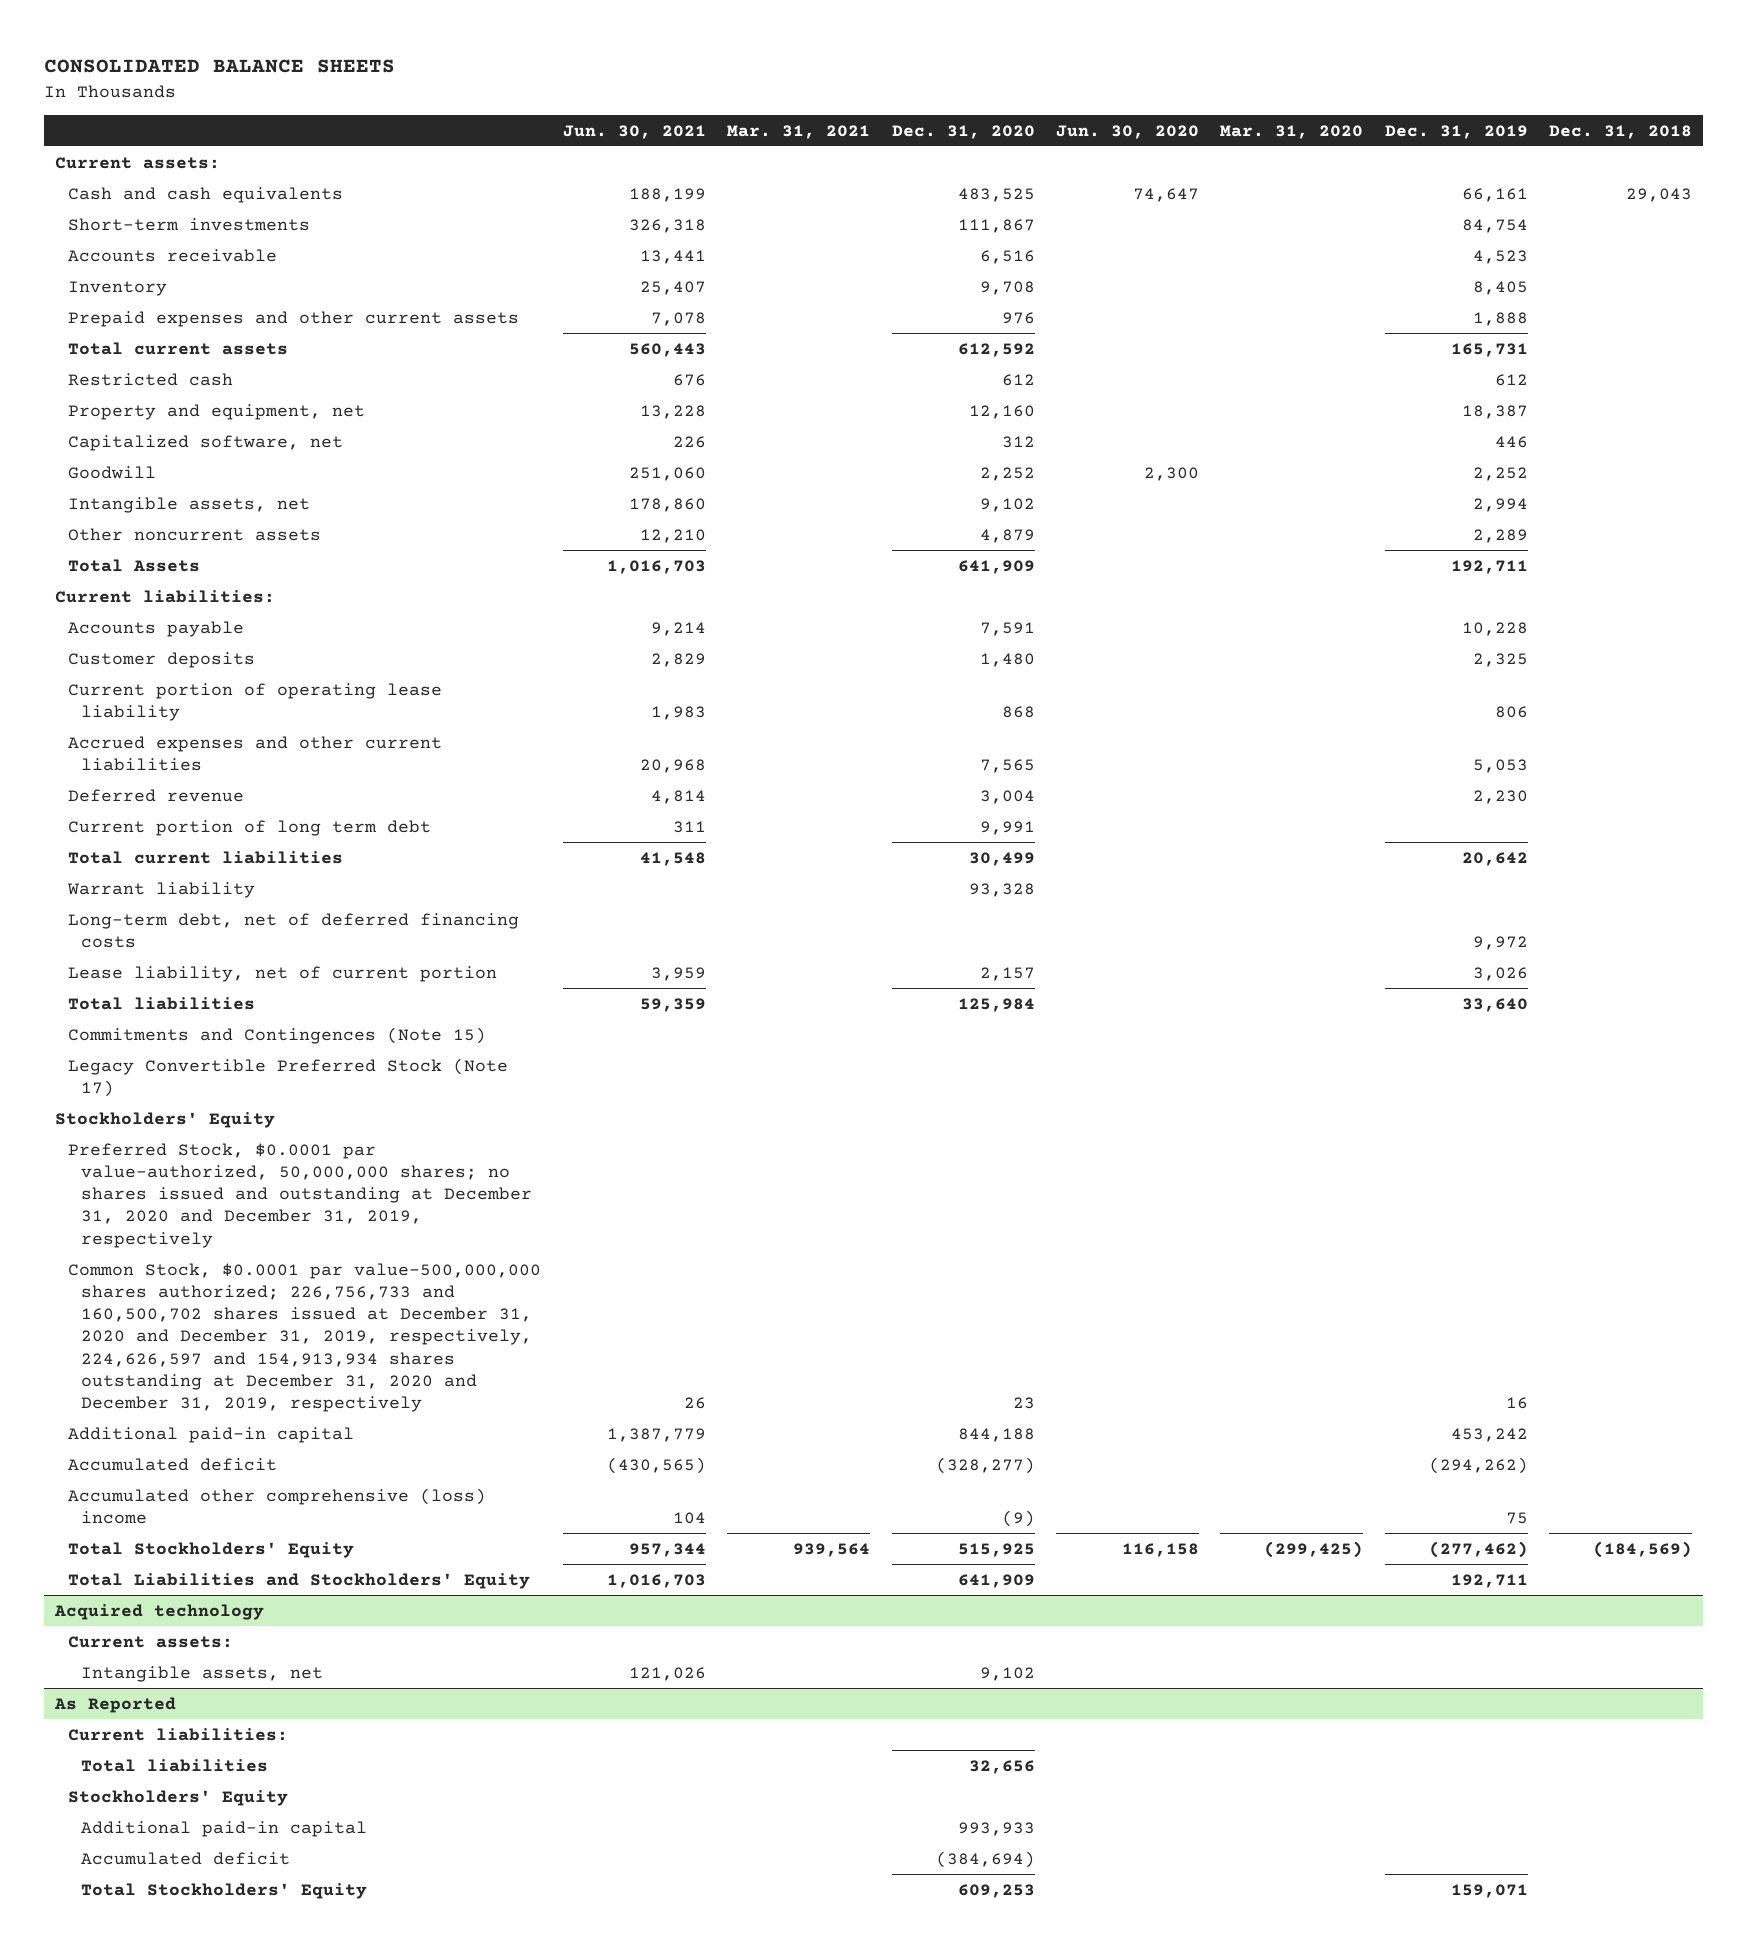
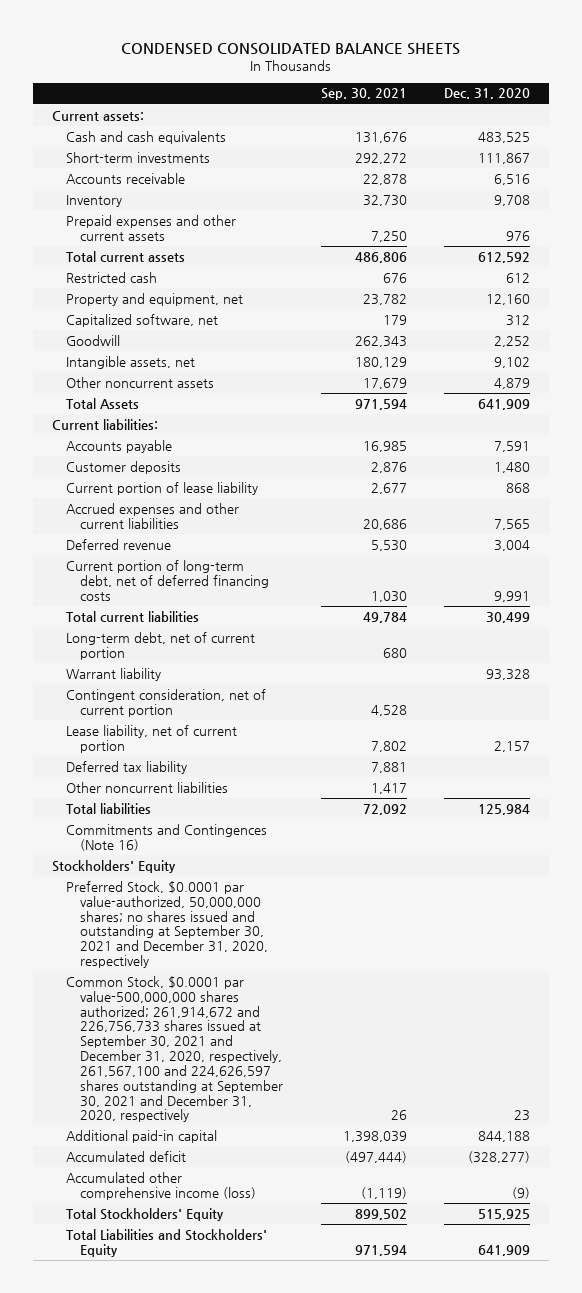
[44,59,396,74] CONSOLIDATED BALANCE SHEETS -> [121,42,461,55] CONDENSED CONSOLIDATED BALANCE SHEETS
[562,124,706,139] Jun. 30, 2021 -> none
[727,124,871,139] Mar. 31, 2021 -> none
[1055,124,1199,139] Jun. 30, 2020 -> none
[1220,124,1364,139] Mar. 31, 2020 -> none
[1384,124,1528,139] Dec. 31, 2019 -> none
[1549,124,1693,139] Dec. 31, 2018 -> none
none -> [320,88,407,101] Sep. 30, 2021
[68,682,443,721] Current portion of operating lease liability -> [65,481,258,495] Current portion of lease liability
[68,819,432,836] Current portion of long term debt -> [65,559,269,601] Current portion of long-term debt, net of deferred financing costs
none -> [65,631,255,660] Long-term debt, net of current portion
[68,912,520,948] Long-term debt, net of deferred financing costs -> none
none -> [65,688,266,717] Contingent consideration, net of current portion
none -> [65,760,187,774] Deferred tax liability
none -> [65,781,228,793] Other noncurrent liabilities
[68,1057,509,1097] Legacy Convertible Preferred Stock (Note 17) -> none
[68,1026,487,1044] Commitments and Contingences (Note 15) -> [65,823,267,851] Commitments and Contingences (Note 16)
[68,1142,533,1248] Preferred Stock, $0.0001 par value-authorized, 50,000,000 shares; no shares issued and outstanding at December 31, 2020 and December 31, 2019, respectively -> [65,880,268,969] Preferred Stock, $0.0001 par value-authorized, 50,000,000 shares; no shares issued and outstanding at September 30, 2021 and December 31, 2020, respectively
[68,1262,542,1412] Common Stock, $0.0001 par value-500,000,000 shares authorized; 226,756,733 and 160,500,702 shares issued at December 31, 2020 and December 31, 2019, respectively, 224,626,597 and 154,913,934 shares outstanding at December 31, 2020 and December 31, 2019, respectively -> [65,975,283,1123] Common Stock, $0.0001 par value-500,000,000 shares authorized; 261,914,672 and 226,756,733 shares issued at September 30, 2021 and December 31, 2020, respectively, 261,567,100 and 224,626,597 shares outstanding at September 30, 2021 and December 31, 2020, respectively
[68,1487,487,1524] Accumulated other comprehensive (loss) income -> [65,1171,256,1200] Accumulated other comprehensive income (loss)
[53,1603,264,1620] Acquired technology -> none
[68,1635,234,1648] Current assets: -> none
[81,1665,324,1682] Intangible assets, net -> none
[53,1696,176,1713] As Reported -> none
[68,1727,289,1741] Current liabilities: -> none
[81,1758,269,1772] Total liabilities -> none
[68,1789,289,1806] Stockholders' Equity -> none
[81,1820,368,1837] Additional paid-in capital -> none
[81,1851,291,1865] Accumulated deficit -> none
[81,1882,368,1899] Total Stockholders' Equity -> none

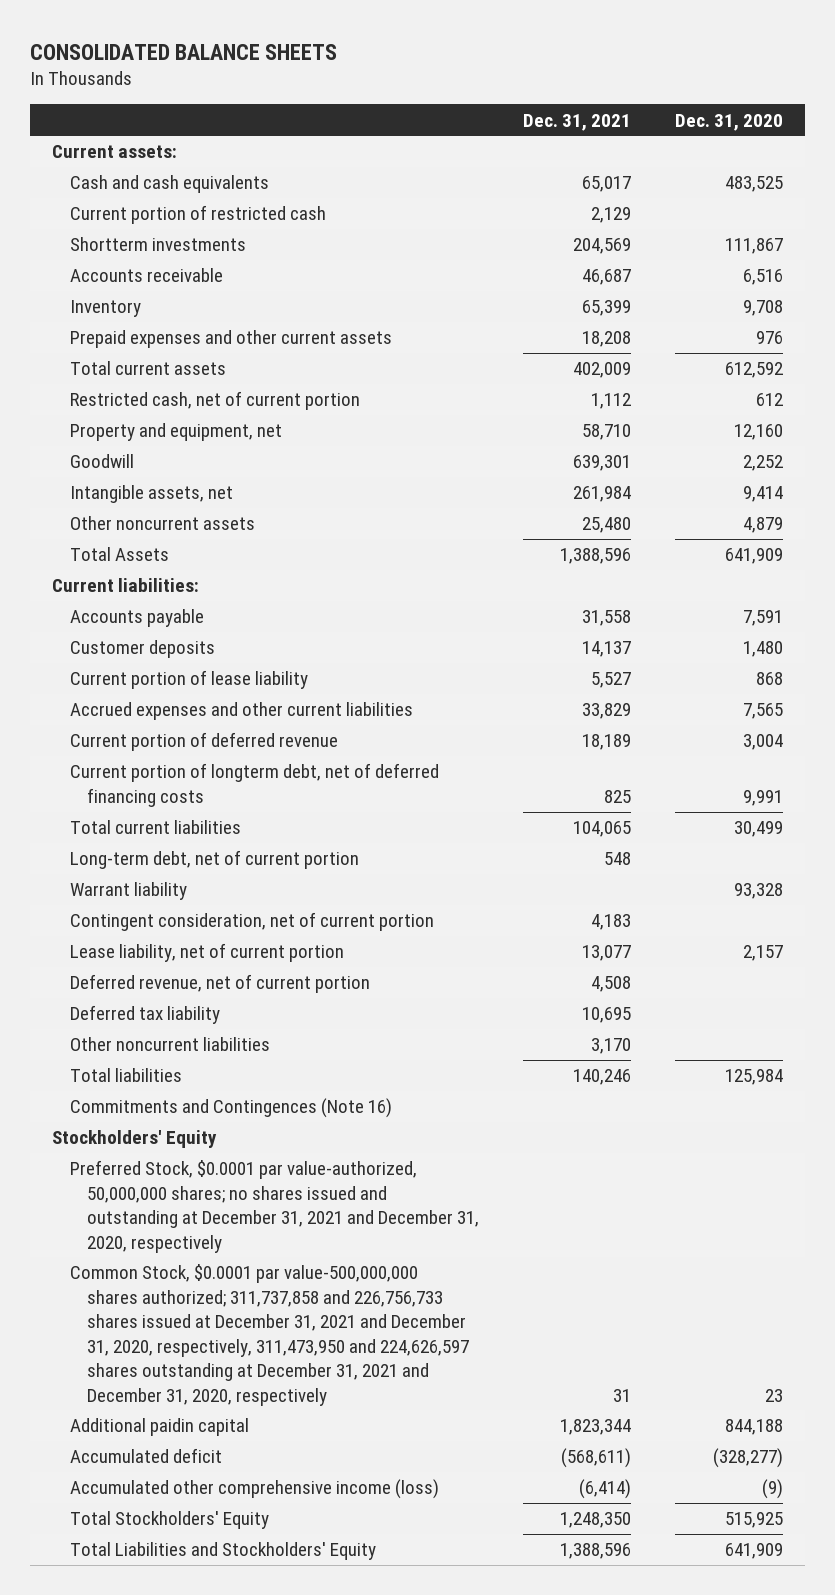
[121,42,461,55] CONDENSED CONSOLIDATED BALANCE SHEETS -> [30,43,338,60] CONSOLIDATED BALANCE SHEETS
[320,88,407,101] Sep. 30, 2021 -> none
none -> [522,113,631,131] Dec. 31, 2021
none -> [69,205,326,225] Current portion of restricted cash
[65,151,210,163] Short-term investments -> [69,237,246,252] Shortterm investments
[65,271,157,283] Restricted cash -> [69,391,360,411] Restricted cash, net of current portion
[65,313,218,327] Capitalized software, net -> none
[494,356,531,368] 9,102 -> [743,486,784,503] 9,414
[65,538,171,550] Deferred revenue -> [69,732,338,752] Current portion of deferred revenue
[65,559,269,601] Current portion of long-term debt, net of deferred financing costs -> [69,763,439,807] Current portion of longterm debt, net of deferred financing costs
none -> [69,974,370,994] Deferred revenue, net of current portion
[65,880,268,969] Preferred Stock, $0.0001 par value-authorized, 50,000,000 shares; no shares issued and outstanding at September 30, 2021 and December 31, 2020, respectively -> [69,1160,479,1253] Preferred Stock, $0.0001 par value-authorized, 50,000,000 shares; no shares issued and outstanding at December 31, 2021 and December 31, 2020, respectively
[65,975,283,1123] Common Stock, $0.0001 par value-500,000,000 shares authorized; 261,914,672 and 226,756,733 shares issued at September 30, 2021 and December 31, 2020, respectively, 261,567,100 and 224,626,597 shares outstanding at September 30, 2021 and December 31, 2020, respectively -> [69,1264,469,1406] Common Stock, $0.0001 par value-500,000,000 shares authorized; 311,737,858 and 226,756,733 shares issued at December 31, 2021 and December 31, 2020, respectively, 311,473,950 and 224,626,597 shares outstanding at December 31, 2021 and December 31, 2020, respectively
[65,1129,217,1143] Additional paid-in capital -> [69,1418,249,1437] Additional paidin capital

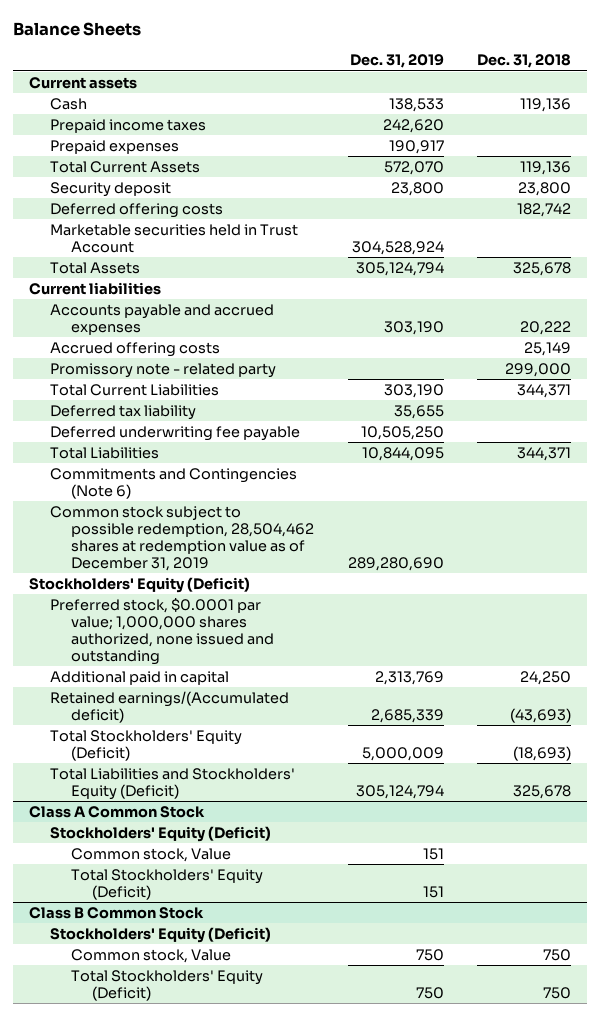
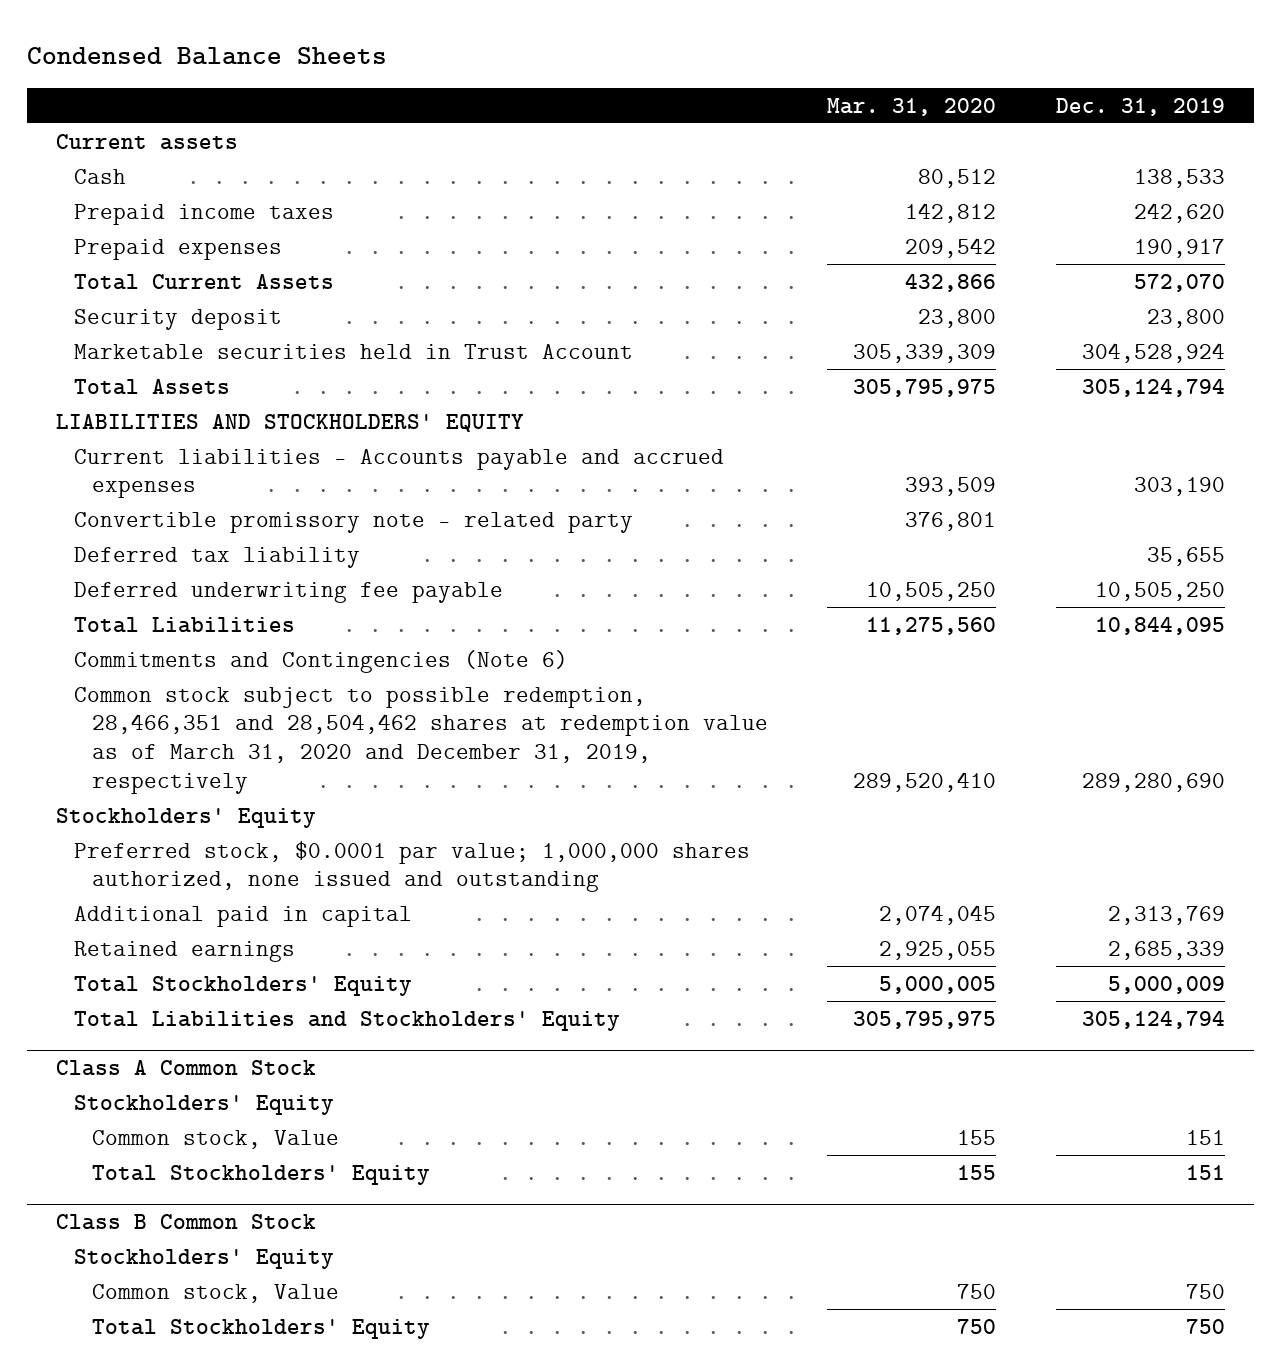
[12,21,141,36] Balance Sheets -> [26,47,387,66] Condensed Balance Sheets
[476,54,571,69] Dec. 31, 2018 -> none
none -> [827,97,997,116] Mar. 31, 2020
[50,202,224,218] Deferred offering costs -> none
[29,281,162,295] Current liabilities -> none
[50,341,221,357] Accrued offering costs -> none
[50,383,220,396] Total Current Liabilities -> none
none -> [56,413,525,432] LIABILITIES AND STOCKHOLDERS' EQUITY
[50,303,275,335] Accounts payable and accrued expenses -> [74,448,725,499] Current liabilities - Accounts payable and accrued expenses
[50,362,277,378] Promissory note - related party -> [74,511,634,533] Convertible promissory note - related party
[50,505,315,571] Common stock subject to possible redemption, 28,504,462 shares at redemption value as of December 31, 2019 -> [74,686,769,794] Common stock subject to possible redemption, 28,466,351 and 28,504,462 shares at redemption value as of March 31, 2020 and December 31, 2019, respectively
[29,576,251,593] Stockholders' Equity (Deficit) -> [56,807,317,828] Stockholders' Equity
[50,690,290,723] Retained earnings/(Accumulated deficit) -> [74,940,296,962] Retained earnings
[50,729,243,761] Total Stockholders' Equity (Deficit) -> [74,975,413,996] Total Stockholders' Equity
[50,767,296,800] Total Liabilities and Stockholders' Equity (Deficit) -> [74,1010,621,1031] Total Liabilities and Stockholders' Equity
[50,825,272,842] Stockholders' Equity (Deficit) -> [74,1094,335,1115] Stockholders' Equity
[71,868,264,900] Total Stockholders' Equity (Deficit) -> [92,1164,431,1185] Total Stockholders' Equity
[50,926,272,943] Stockholders' Equity (Deficit) -> [74,1248,335,1269] Stockholders' Equity
[71,969,264,1001] Total Stockholders' Equity (Deficit) -> [92,1318,431,1339] Total Stockholders' Equity

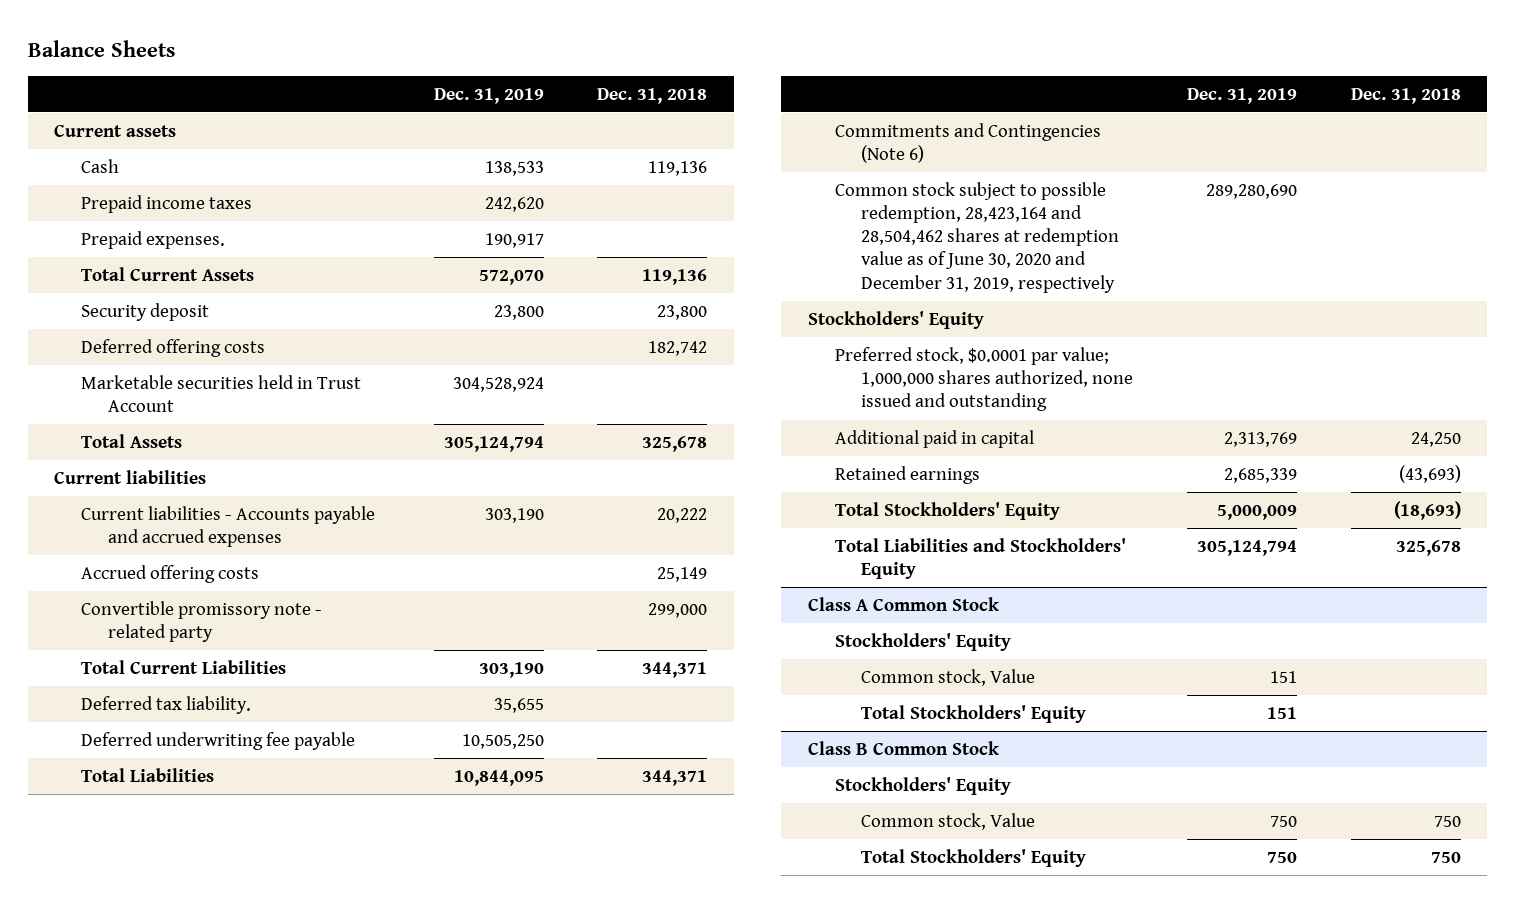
[26,47,387,66] Condensed Balance Sheets -> [27,39,175,57] Balance Sheets
[827,97,997,116] Mar. 31, 2020 -> none
none -> [597,87,708,104] Dec. 31, 2018
[74,238,283,260] Prepaid expenses -> [81,230,226,249] Prepaid expenses.
none -> [81,338,266,357] Deferred offering costs
[56,413,525,432] LIABILITIES AND STOCKHOLDERS' EQUITY -> none
none -> [54,469,207,484] Current liabilities
none -> [81,564,260,583] Accrued offering costs
none -> [81,659,287,674] Total Current Liabilities
[74,546,361,568] Deferred tax liability -> [81,695,252,714] Deferred tax liability.
[74,686,769,794] Common stock subject to possible redemption, 28,466,351 and 28,504,462 shares at redemption value as of March 31, 2020 and December 31, 2019, respectively -> [834,181,1120,293] Common stock subject to possible redemption, 28,423,164 and 28,504,462 shares at redemption value as of June 30, 2020 and December 31, 2019, respectively

